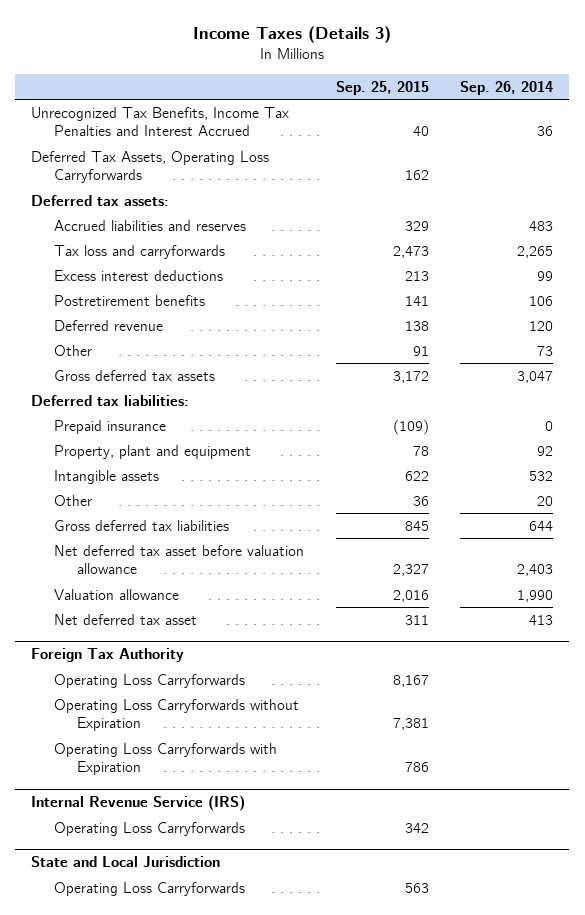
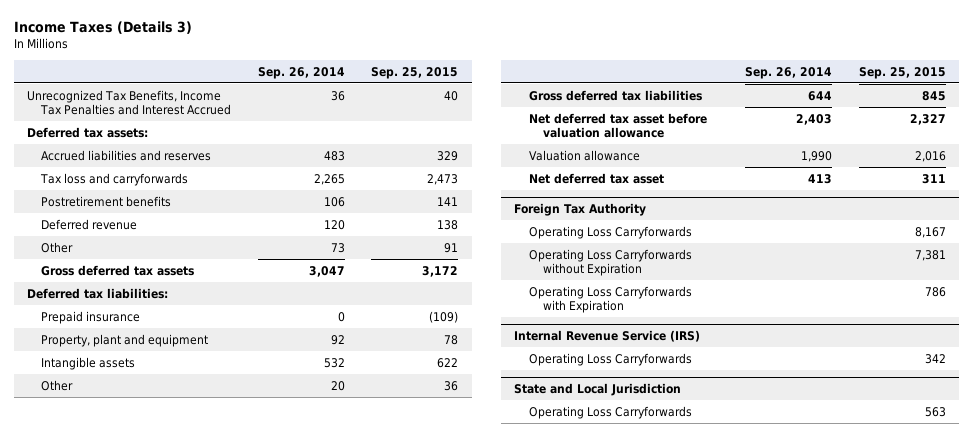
[31,150,270,184] Deferred Tax Assets, Operating Loss Carryforwards -> none
[54,269,224,281] Excess interest deductions -> none

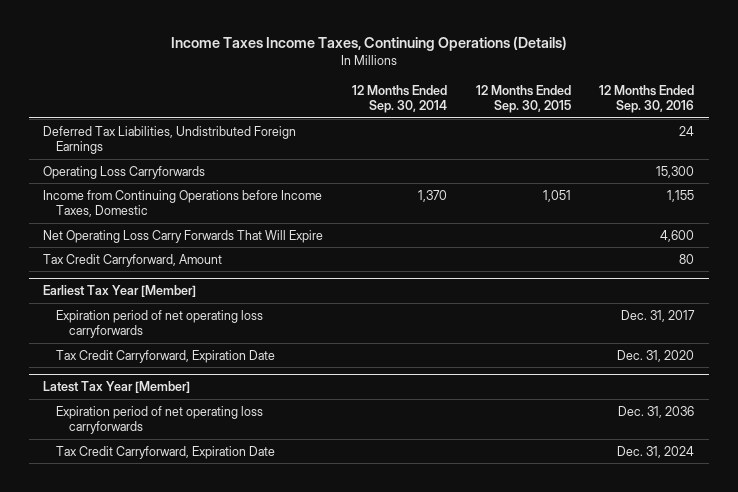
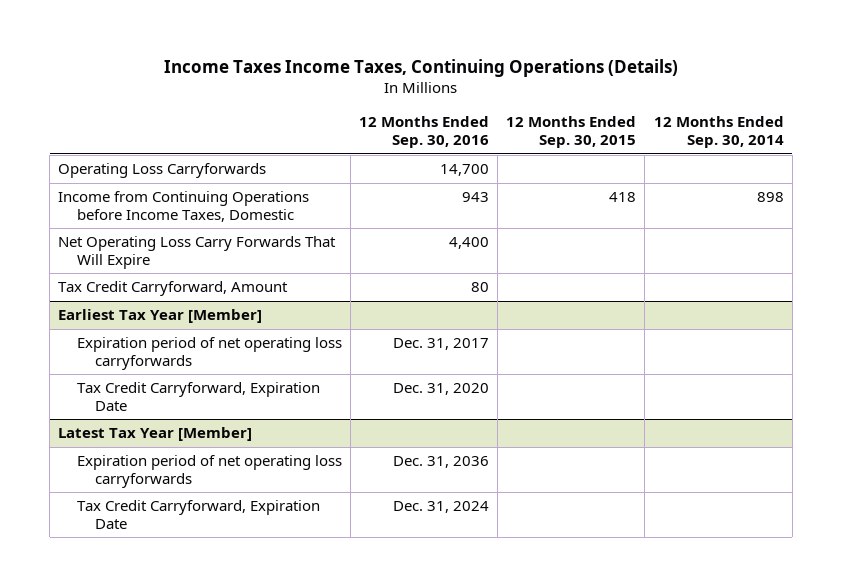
[43,125,297,155] Deferred Tax Liabilities, Undistributed Foreign Earnings -> none
[656,165,695,178] 15,300 -> [439,164,489,177] 14,700
[417,189,447,202] 1,370 -> [756,192,784,203] 898
[542,189,571,202] 1,051 -> [609,192,637,203] 418
[667,189,695,202] 1,155 -> [461,192,489,203] 943
[660,229,695,242] 4,600 -> [448,237,489,250] 4,400

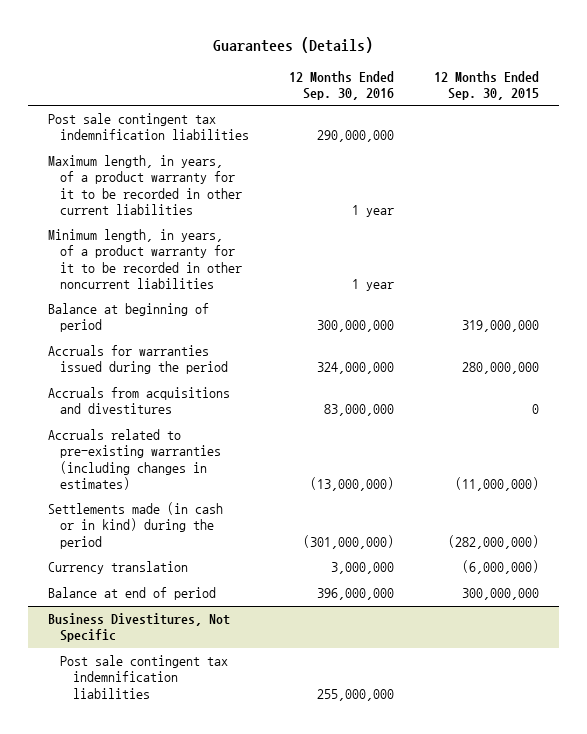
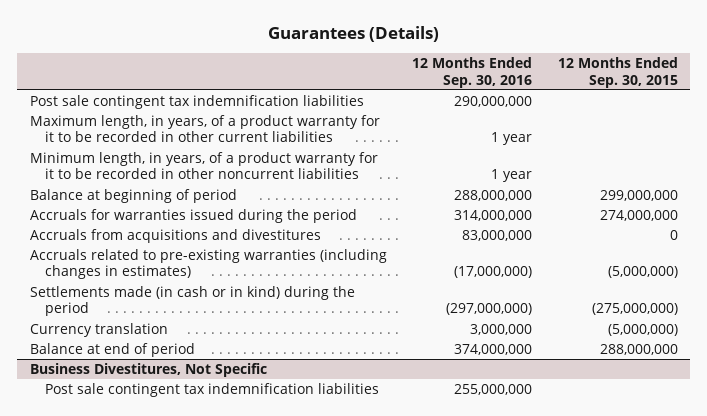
[317,320,395,333] 300,000,000 -> [454,190,533,202] 288,000,000
[462,320,540,333] 319,000,000 -> [599,190,678,202] 299,000,000
[317,362,395,375] 324,000,000 -> [454,210,533,222] 314,000,000
[462,362,540,375] 280,000,000 -> [599,210,678,222] 274,000,000
[310,476,395,491] (13,000,000) -> [454,266,533,279] (17,000,000)
[455,476,540,491] (11,000,000) -> [607,266,678,279] (5,000,000)
[303,534,395,549] (301,000,000) -> [446,303,533,316] (297,000,000)
[448,534,540,549] (282,000,000) -> [591,303,678,316] (275,000,000)
[462,560,540,575] (6,000,000) -> [607,324,678,337] (5,000,000)
[317,588,395,601] 396,000,000 -> [454,344,533,356] 374,000,000
[462,588,540,601] 300,000,000 -> [599,344,678,356] 288,000,000

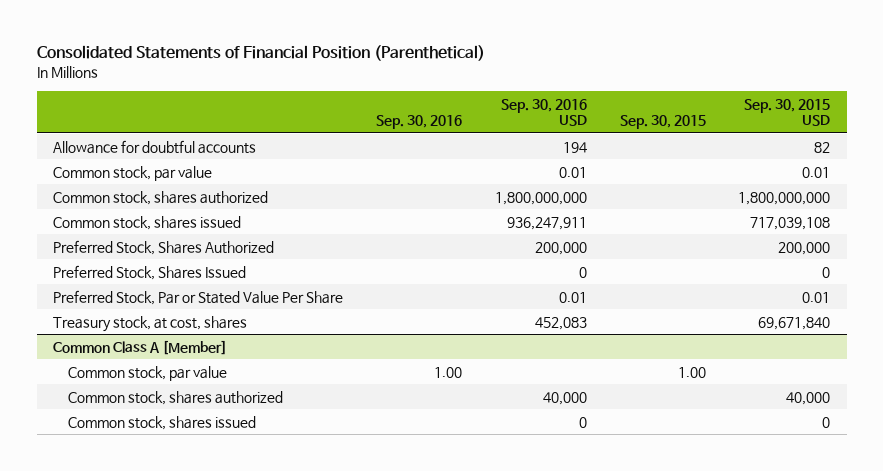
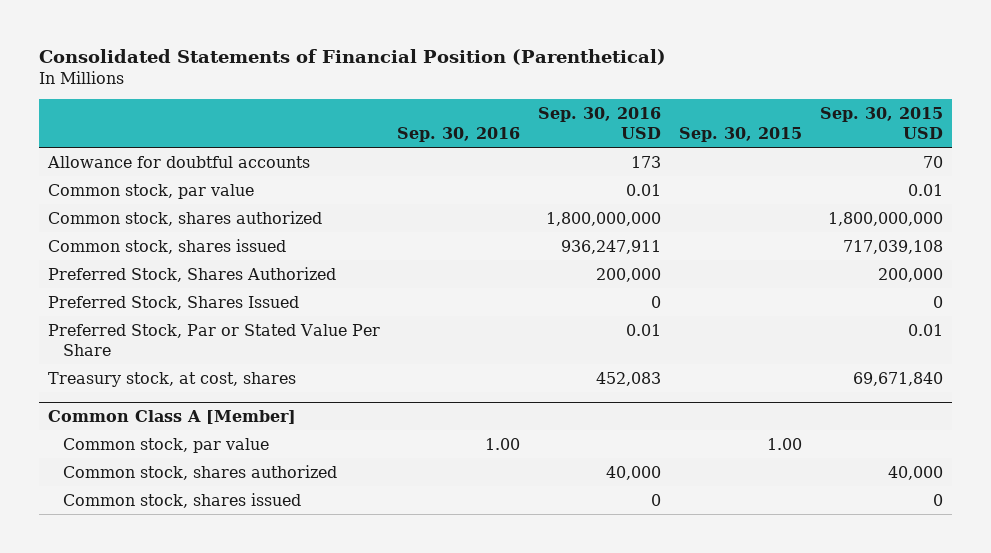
[562,141,587,153] 194 -> [631,155,662,168] 173
[814,141,831,153] 82 -> [923,155,944,168] 70

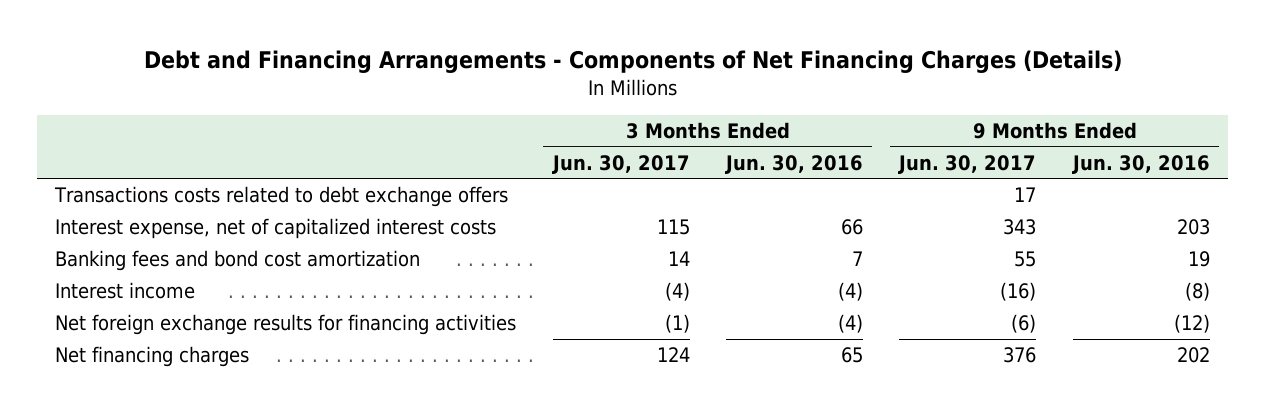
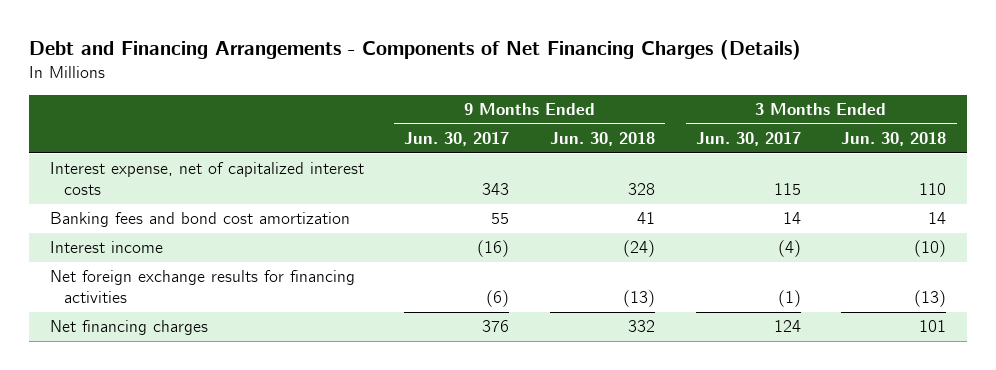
[725,154,864,174] Jun. 30, 2016 -> none
[1071,154,1210,174] Jun. 30, 2016 -> none
none -> [549,131,655,146] Jun. 30, 2018
none -> [841,131,947,146] Jun. 30, 2018
[54,186,509,208] Transactions costs related to debt exchange offers -> none

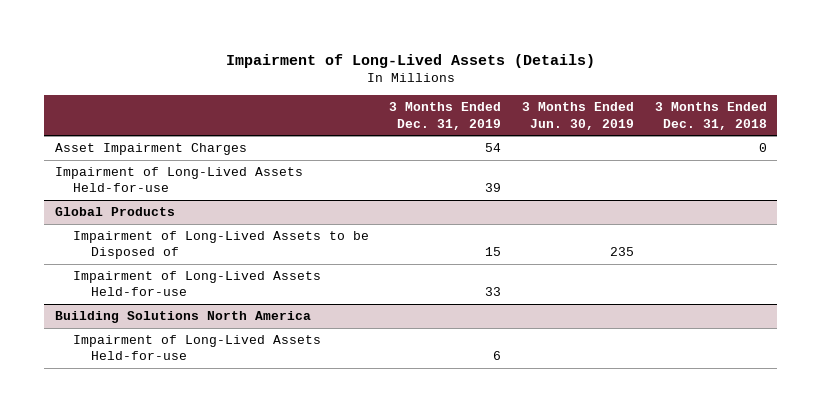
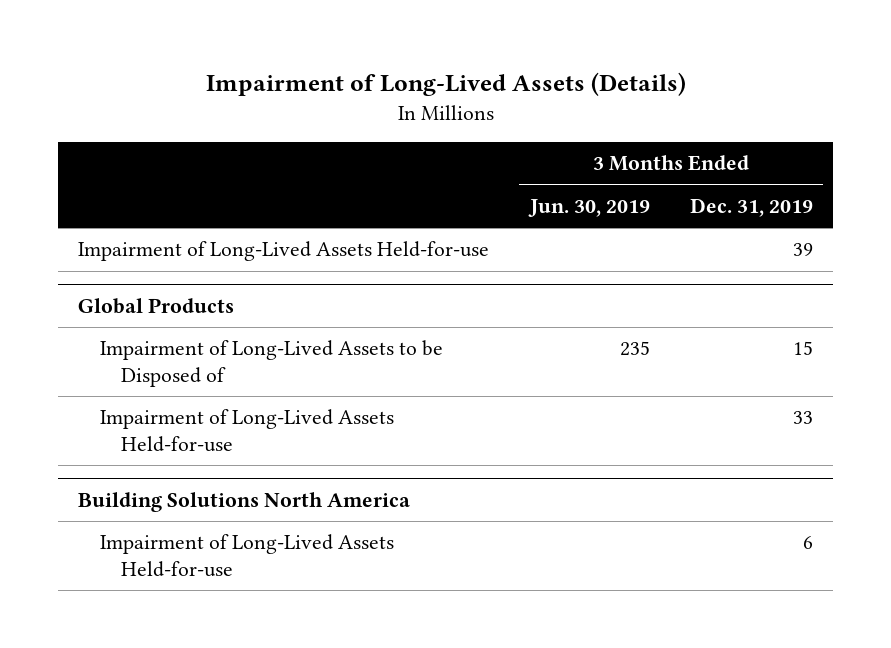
[654,102,767,130] 3 Months Ended Dec. 31, 2018 -> none
[54,143,247,156] Asset Impairment Charges -> none

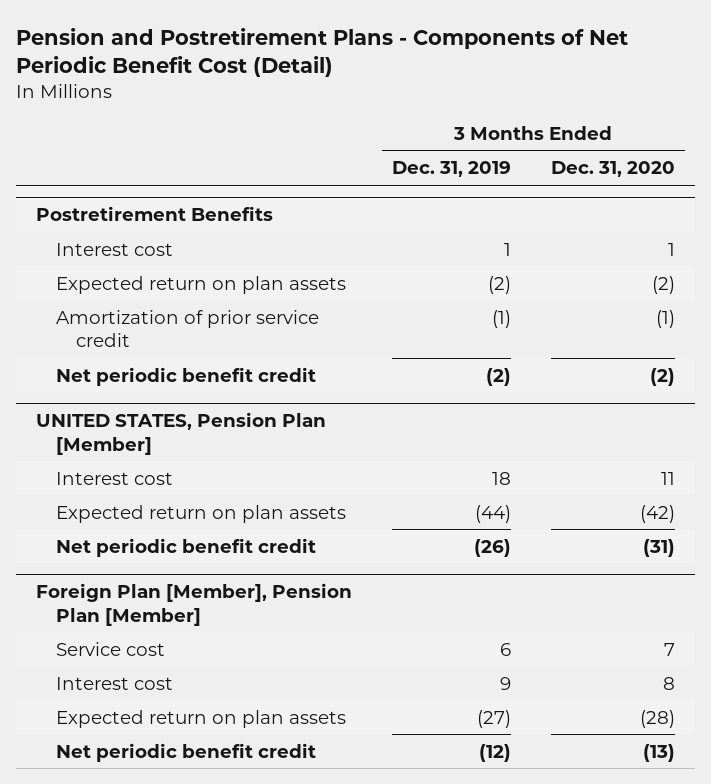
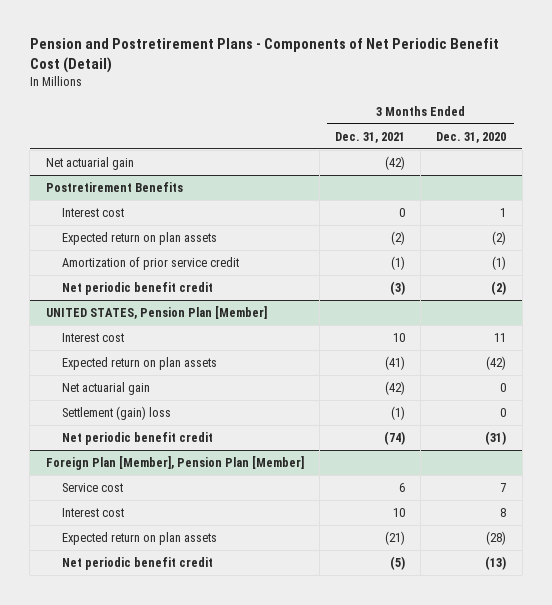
[391,161,511,178] Dec. 31, 2019 -> none
none -> [334,131,405,143] Dec. 31, 2021
none -> [45,157,134,171] Net actuarial gain
none -> [61,382,150,396] Net actuarial gain
none -> [61,406,171,421] Settlement (gain) loss

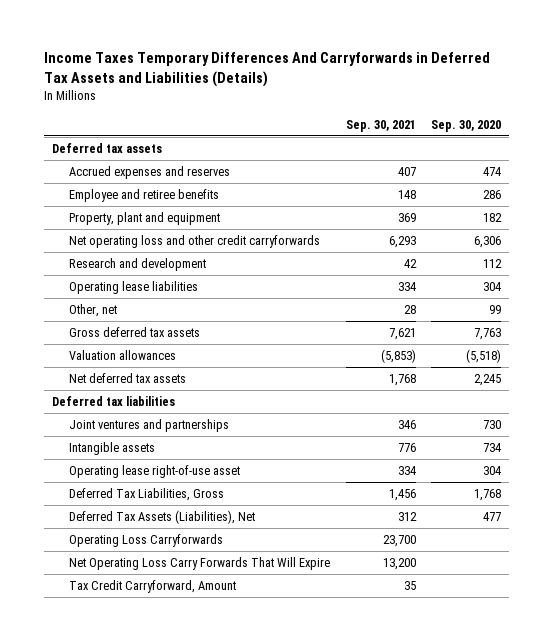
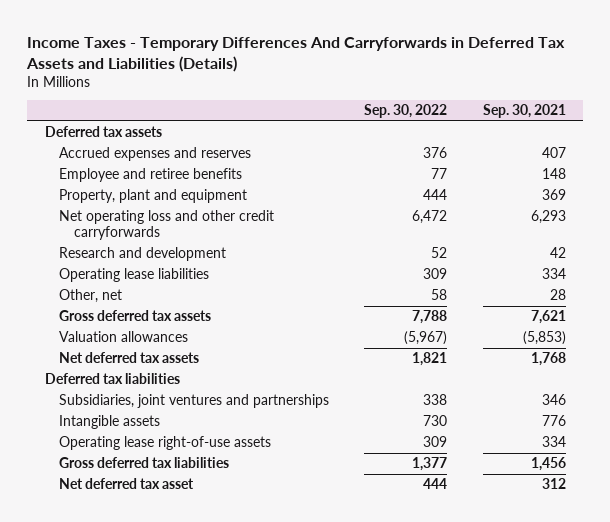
[43,52,490,88] Income Taxes Temporary Differences And Carryforwards in Deferred Tax Assets and Liabilities (Details) -> [26,36,566,72] Income Taxes - Temporary Differences And Carryforwards in Deferred Tax Assets and Liabilities (Details)
[431,119,502,132] Sep. 30, 2020 -> none
none -> [364,104,448,119] Sep. 30, 2022
[69,419,230,433] Joint ventures and partnerships -> [59,394,330,409] Subsidiaries, joint ventures and partnerships
[69,534,224,548] Operating Loss Carryforwards -> none
[69,557,331,571] Net Operating Loss Carry Forwards That Will Expire -> none
[69,580,237,594] Tax Credit Carryforward, Amount -> none
[69,465,241,479] Operating lease right-of-use asset -> [59,436,272,451] Operating lease right-of-use assets
[69,488,225,502] Deferred Tax Liabilities, Gross -> [59,457,230,469] Gross deferred tax liabilities
[69,510,256,525] Deferred Tax Assets (Liabilities), Net -> [59,478,195,490] Net deferred tax asset

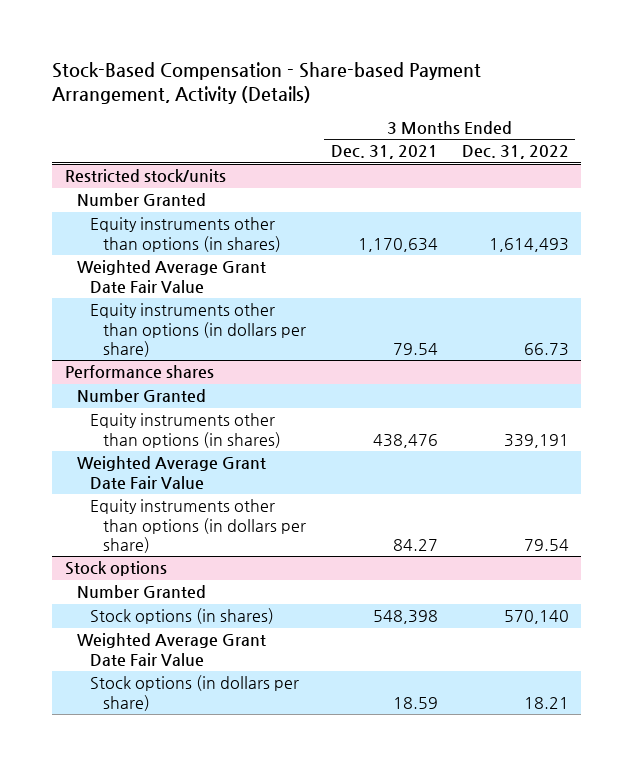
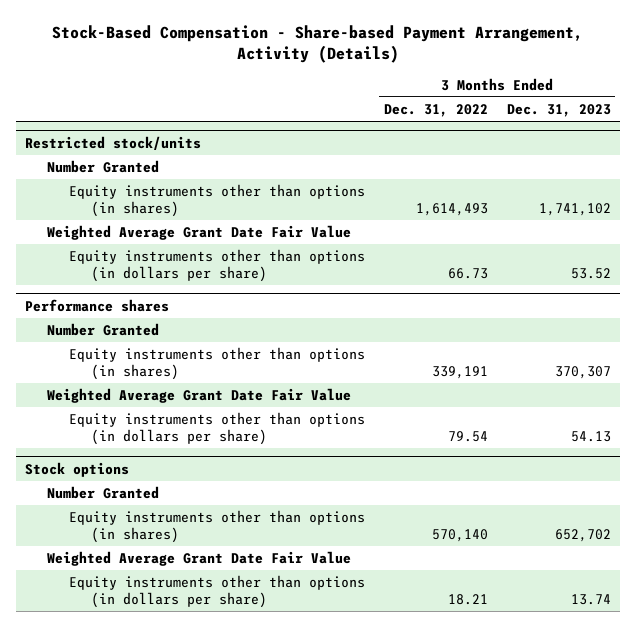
[330,145,438,160] Dec. 31, 2021 -> none
none -> [506,103,611,117] Dec. 31, 2023
[90,608,275,625] Stock options (in shares) -> [69,509,366,544] Equity instruments other than options (in shares)
[90,675,300,711] Stock options (in dollars per share) -> [69,574,366,609] Equity instruments other than options (in dollars per share)

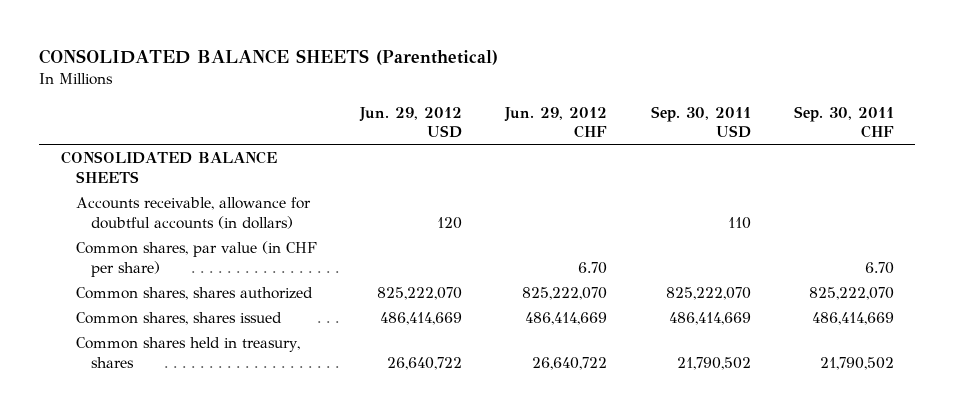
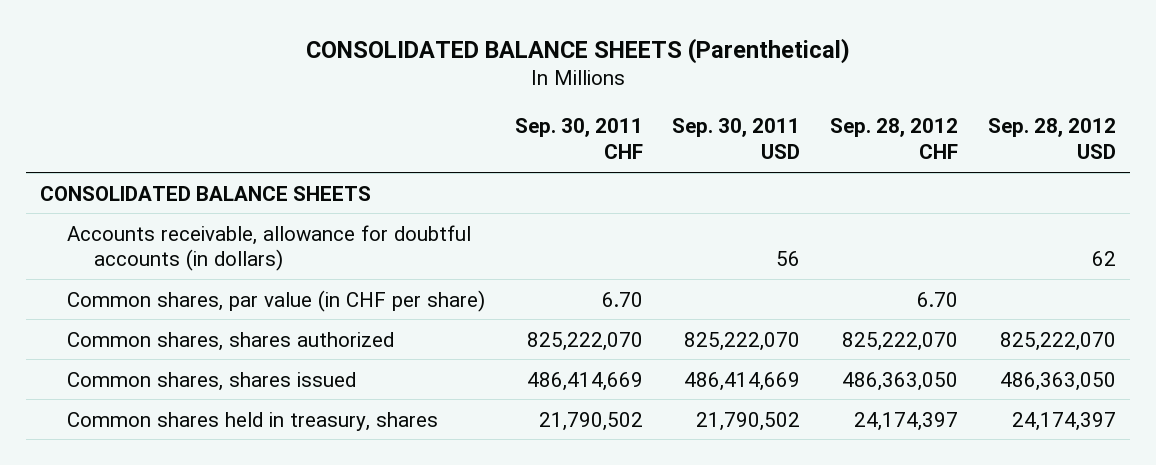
[359,106,463,139] Jun. 29, 2012 USD -> none
[504,106,608,139] Jun. 29, 2012 CHF -> none
none -> [830,118,959,160] Sep. 28, 2012 CHF
none -> [987,118,1116,160] Sep. 28, 2012 USD
[727,216,751,229] 110 -> [776,251,801,267] 56

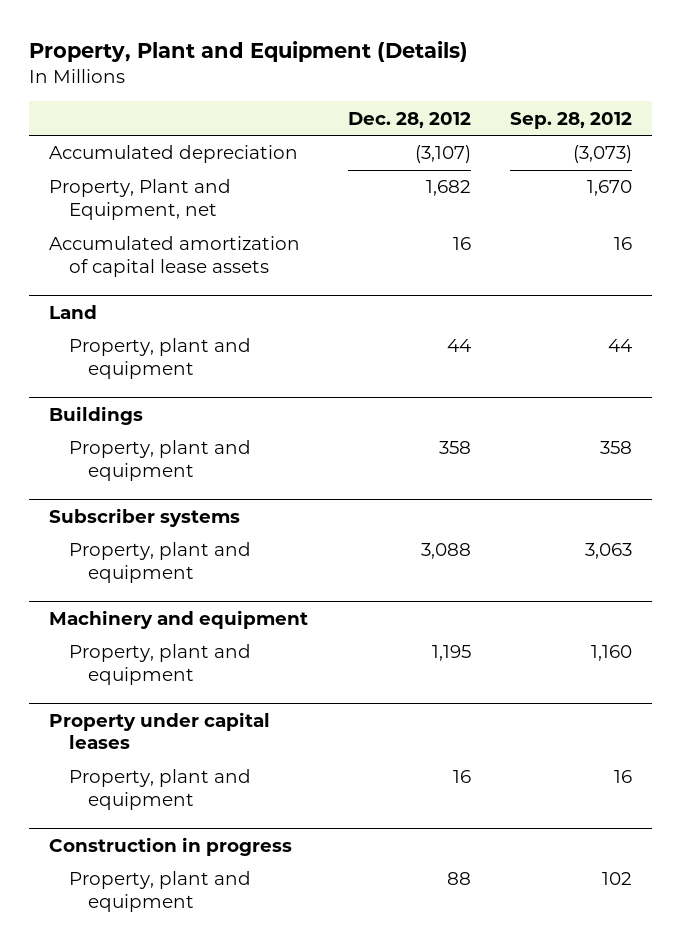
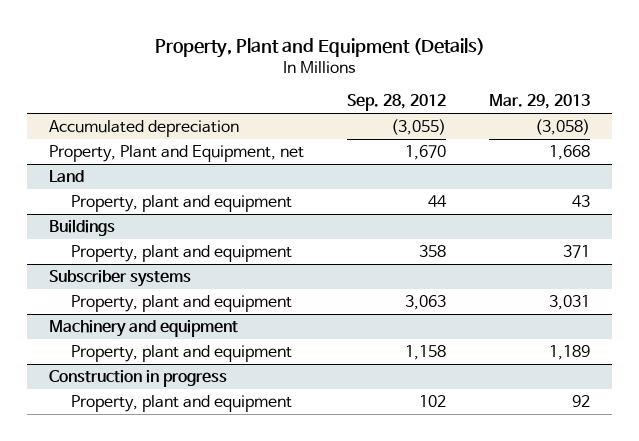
[347,111,471,128] Dec. 28, 2012 -> none
none -> [489,94,591,110] Mar. 29, 2013
[573,145,633,164] (3,073) -> [391,119,447,136] (3,055)
[49,236,301,278] Accumulated amortization of capital lease assets -> none
[49,711,271,750] Property under capital leases -> none
[68,769,251,811] Property, plant and equipment -> none
[591,645,633,662] 1,160 -> [405,345,447,361] 1,158

